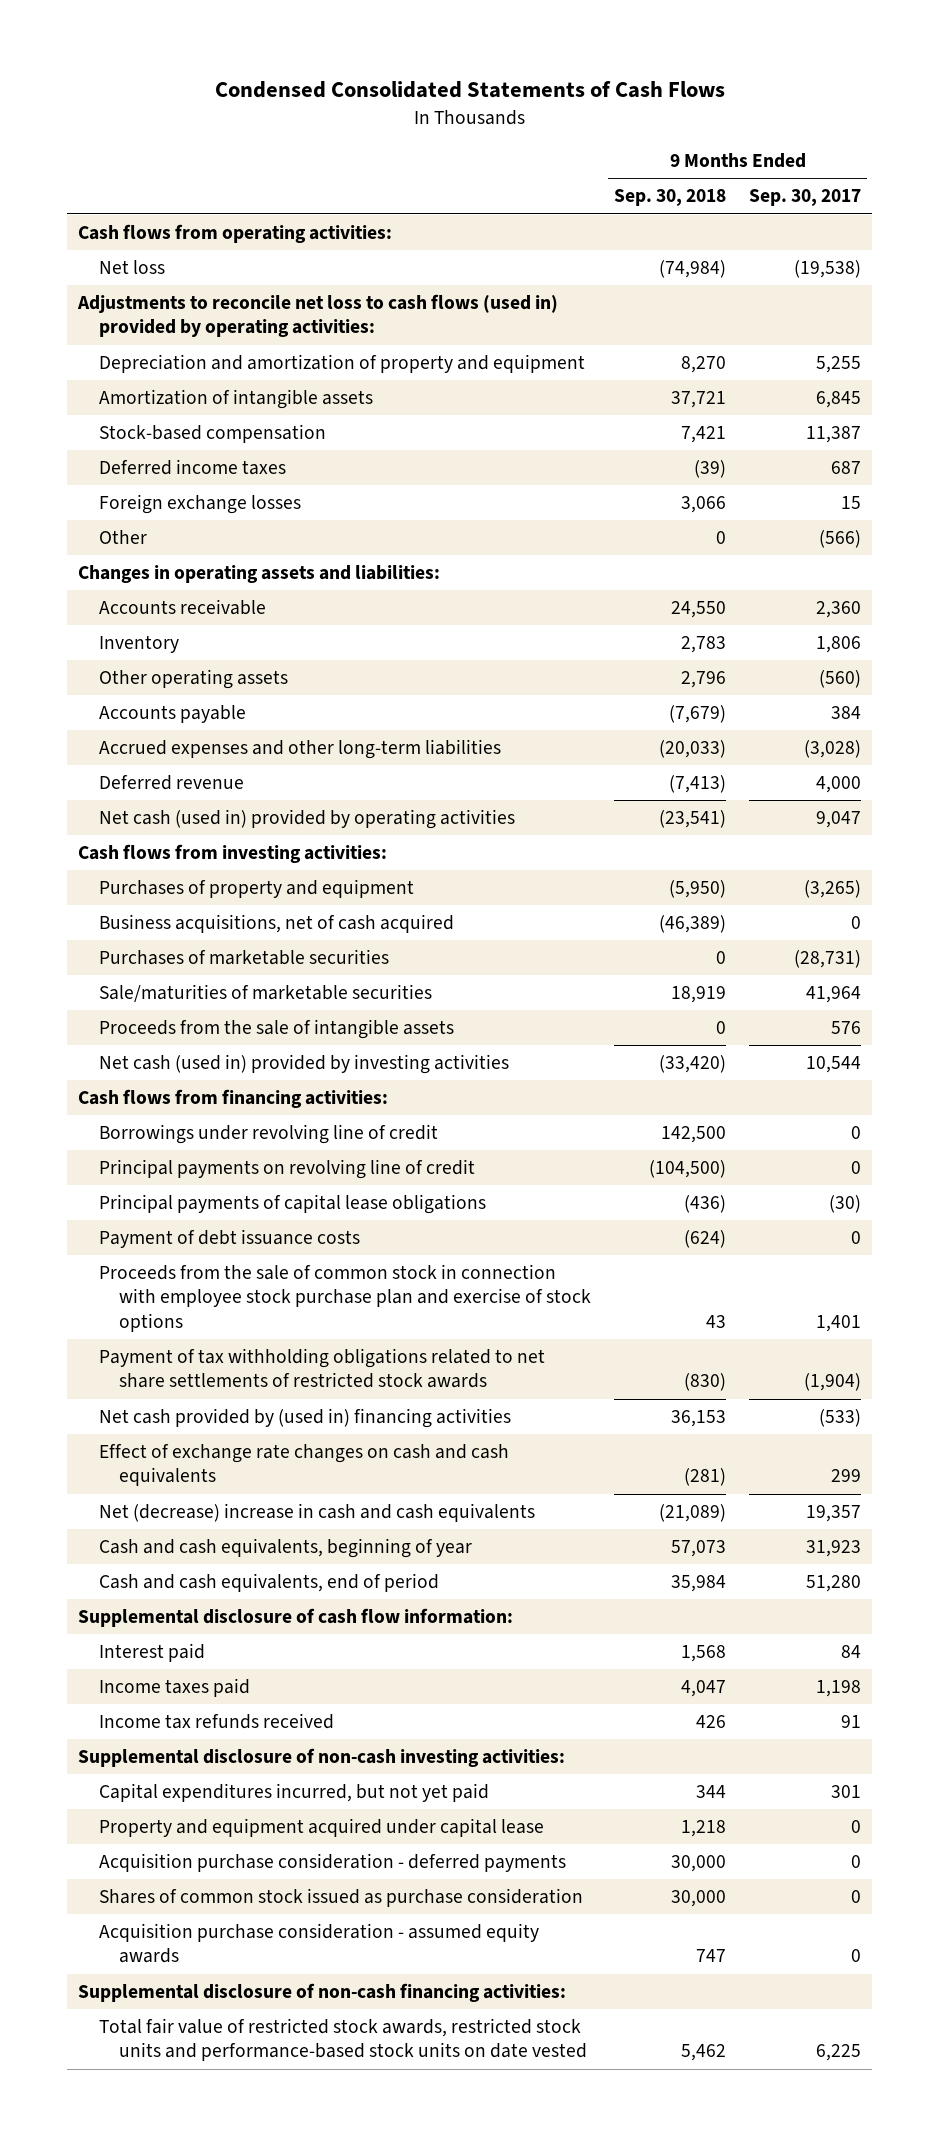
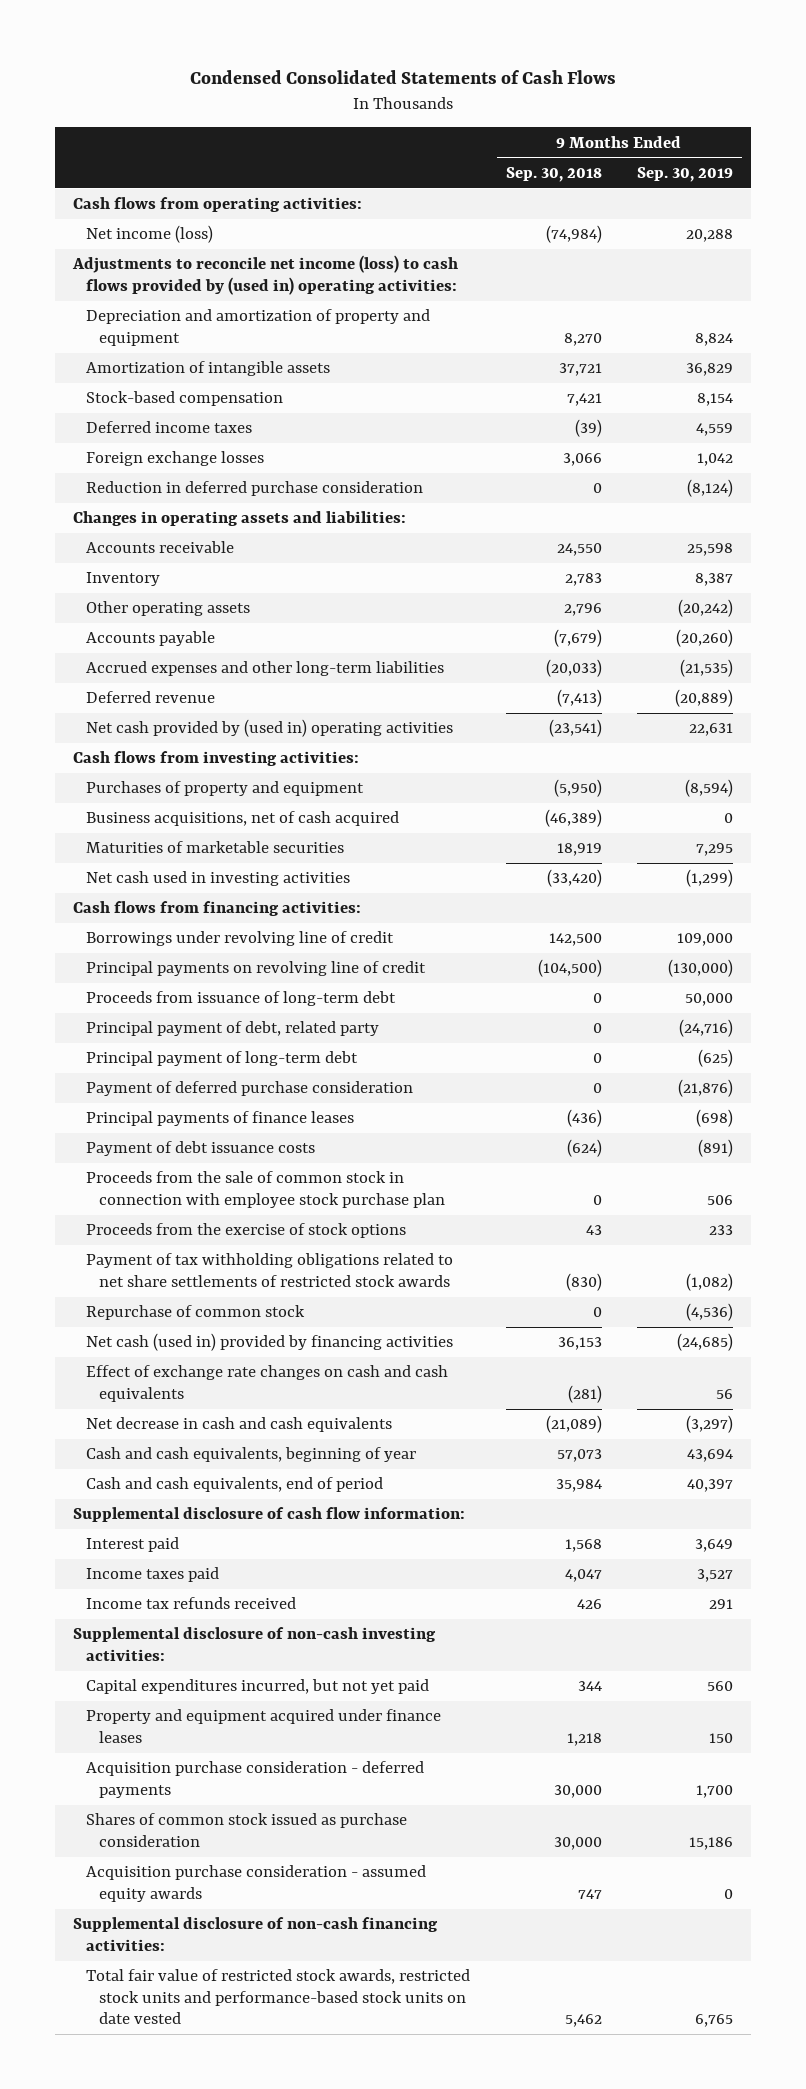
[748,189,861,207] Sep. 30, 2017 -> none
none -> [636,166,733,182] Sep. 30, 2019
[98,260,165,275] Net loss -> [86,225,214,244] Net income (loss)
[77,294,559,338] Adjustments to reconcile net loss to cash flows (used in) provided by operating activities: -> [72,255,459,295] Adjustments to reconcile net income (loss) to cash flows provided by (used in) operating activities:
[98,530,147,545] Other -> none
none -> [86,481,424,497] Reduction in deferred purchase consideration
[98,809,515,830] Net cash (used in) provided by operating activities -> [86,719,454,738] Net cash provided by (used in) operating activities
[98,949,389,966] Purchases of marketable securities -> none
[98,1019,454,1040] Proceeds from the sale of intangible assets -> none
[98,984,432,1003] Sale/maturities of marketable securities -> [86,841,345,854] Maturities of marketable securities
[98,1054,509,1075] Net cash (used in) provided by investing activities -> [86,871,351,887] Net cash used in investing activities
none -> [86,991,397,1007] Proceeds from issuance of long-term debt
none -> [86,1021,380,1037] Principal payment of debt, related party
none -> [86,1051,359,1067] Principal payment of long-term debt
none -> [86,1081,414,1097] Payment of deferred purchase consideration
[98,1194,486,1215] Principal payments of capital lease obligations -> [86,1111,355,1127] Principal payments of finance leases
none -> [86,1171,446,1208] Proceeds from the sale of common stock in connection with employee stock purchase plan
[98,1264,592,1332] Proceeds from the sale of common stock in connection with employee stock purchase plan and exercise of stock options -> [86,1223,407,1239] Proceeds from the exercise of stock options
none -> [86,1305,306,1321] Repurchase of common stock
[98,1408,511,1429] Net cash provided by (used in) financing activities -> [86,1333,454,1352] Net cash (used in) provided by financing activities
[98,1503,535,1523] Net (decrease) increase in cash and cash equivalents -> [86,1417,393,1433] Net decrease in cash and cash equivalents
[98,1818,544,1838] Property and equipment acquired under capital lease -> [86,1709,442,1743] Property and equipment acquired under finance leases

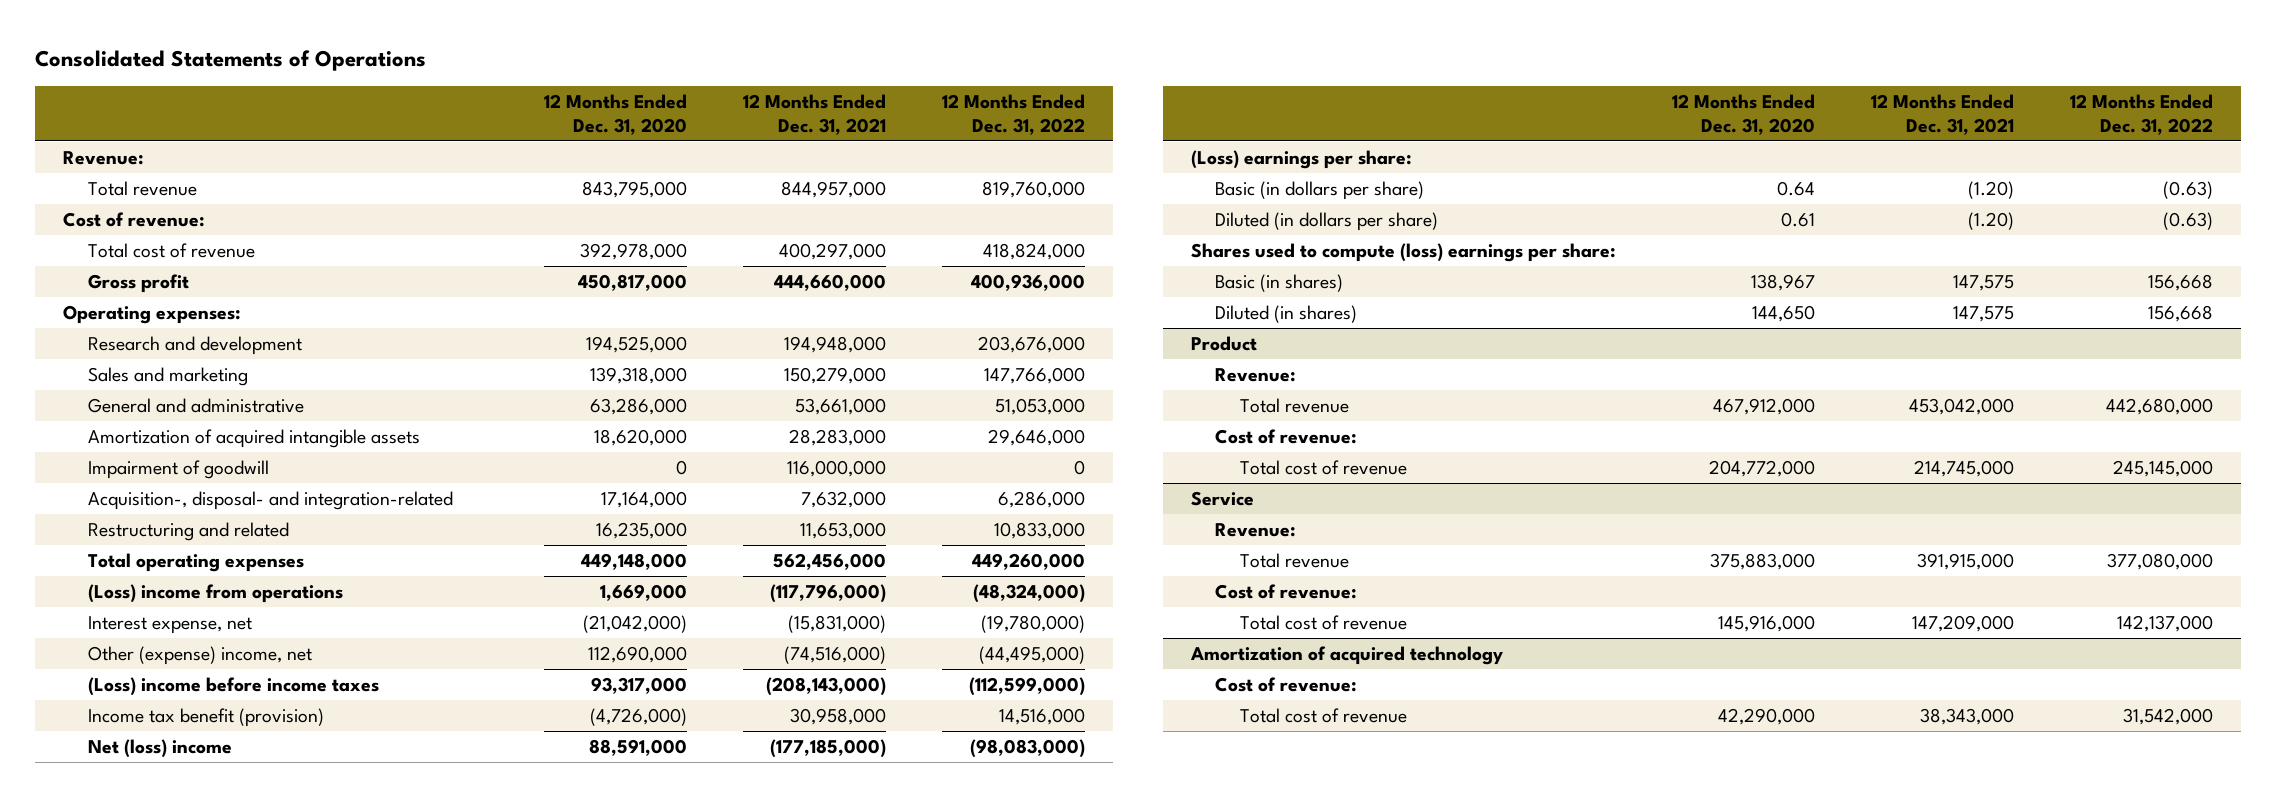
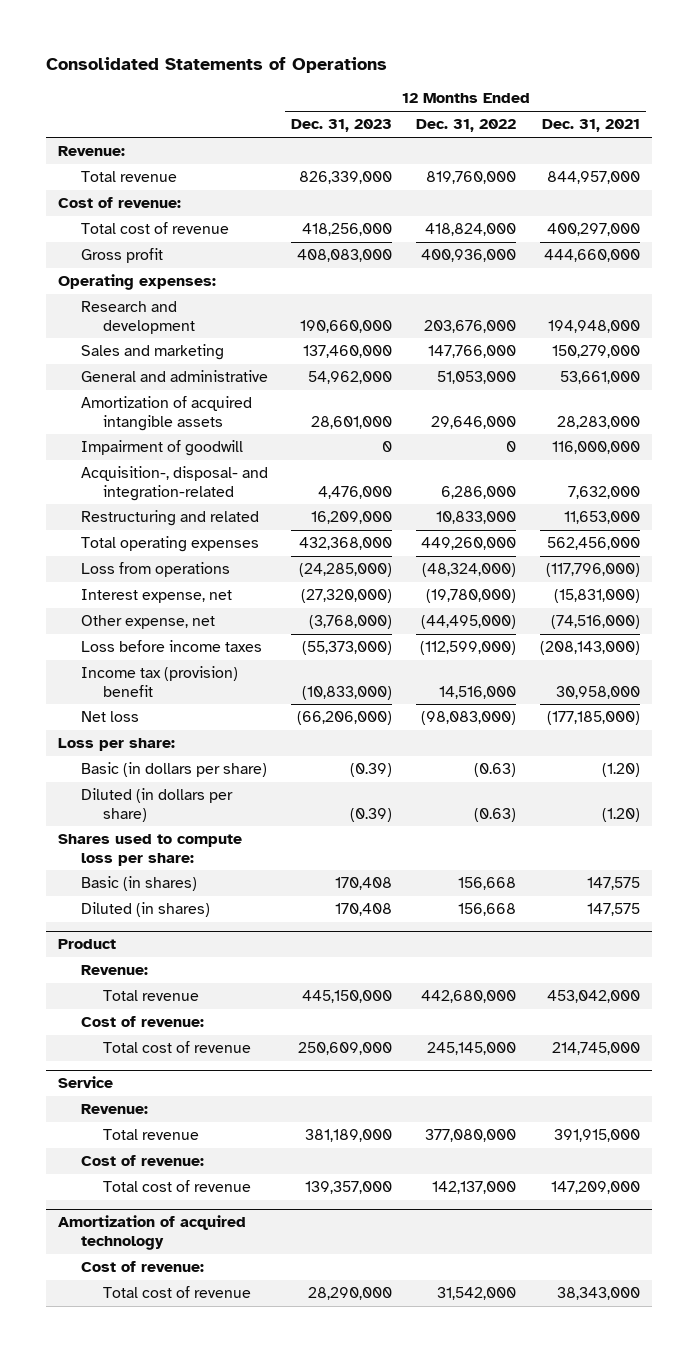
[544,93,688,135] 12 Months Ended Dec. 31, 2020 -> none
none -> [291,119,393,133] Dec. 31, 2023
[88,584,344,604] (Loss) income from operations -> [80,562,230,578] Loss from operations
[88,646,313,666] Other (expense) income, net -> [80,615,215,630] Other expense, net
[88,677,380,697] (Loss) income before income taxes -> [80,640,262,653] Loss before income taxes
[88,708,325,728] Income tax benefit (provision) -> [80,666,238,697] Income tax (provision) benefit
[88,739,233,759] Net (loss) income -> [80,711,139,723] Net loss
[1190,150,1412,170] (Loss) earnings per share: -> [57,738,175,752] Loss per share:
[1190,243,1616,263] Shares used to compute (loss) earnings per share: -> [57,834,242,866] Shares used to compute loss per share:

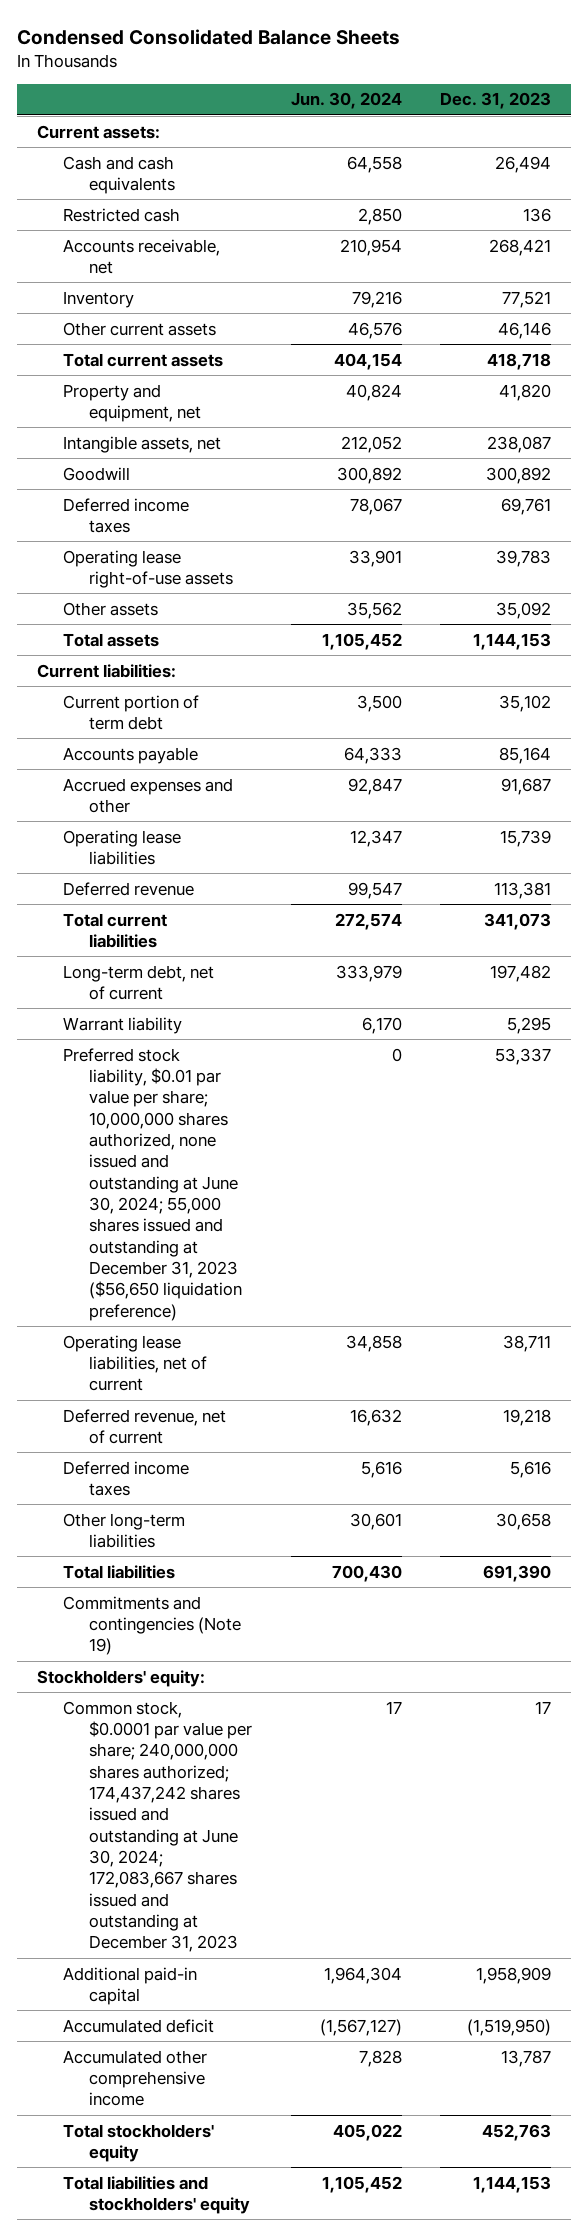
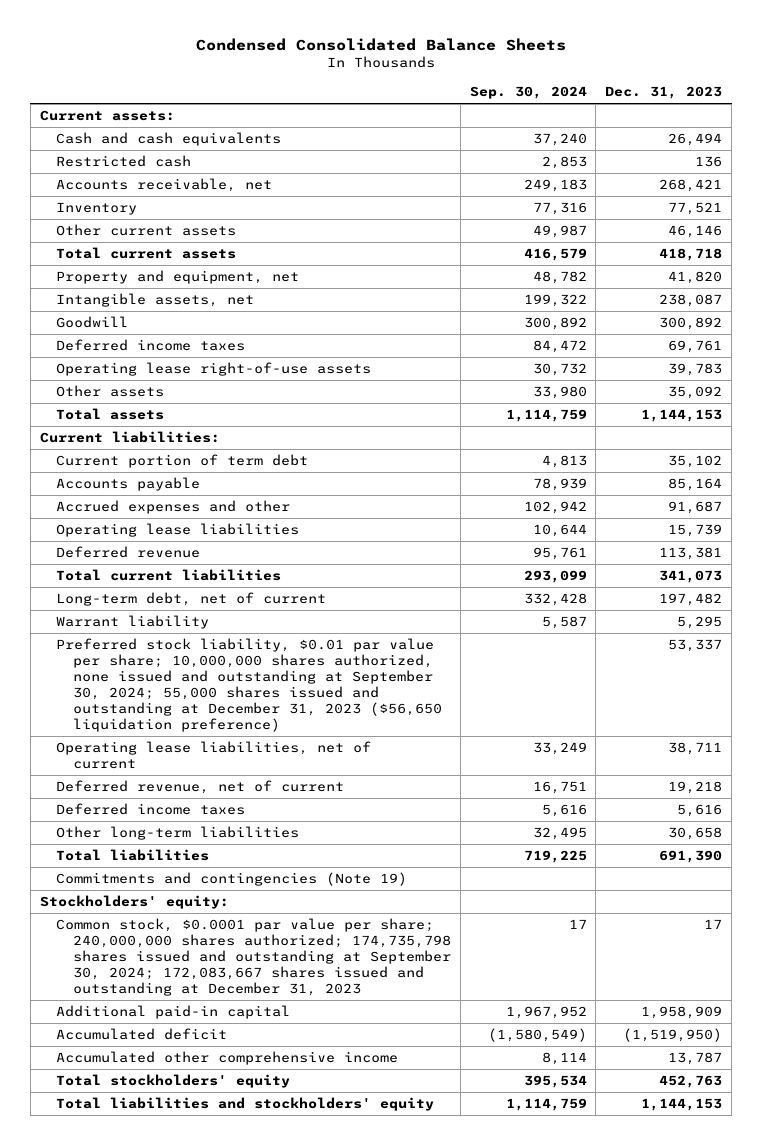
[290,92,402,110] Jun. 30, 2024 -> none
none -> [469,86,587,100] Sep. 30, 2024
[62,1047,243,1321] Preferred stock liability, $0.01 par value per share; 10,000,000 shares authorized, none issued and outstanding at June 30, 2024; 55,000 shares issued and outstanding at December 31, 2023 ($56,650 liquidation preference) -> [56,637,442,732] Preferred stock liability, $0.01 par value per share; 10,000,000 shares authorized, none issued and outstanding at September 30, 2024; 55,000 shares issued and outstanding at December 31, 2023 ($56,650 liquidation preference)
[62,1700,253,1953] Common stock, $0.0001 par value per share; 240,000,000 shares authorized; 174,437,242 shares issued and outstanding at June 30, 2024; 172,083,667 shares issued and outstanding at December 31, 2023 -> [56,917,451,996] Common stock, $0.0001 par value per share; 240,000,000 shares authorized; 174,735,798 shares issued and outstanding at September 30, 2024; 172,083,667 shares issued and outstanding at December 31, 2023

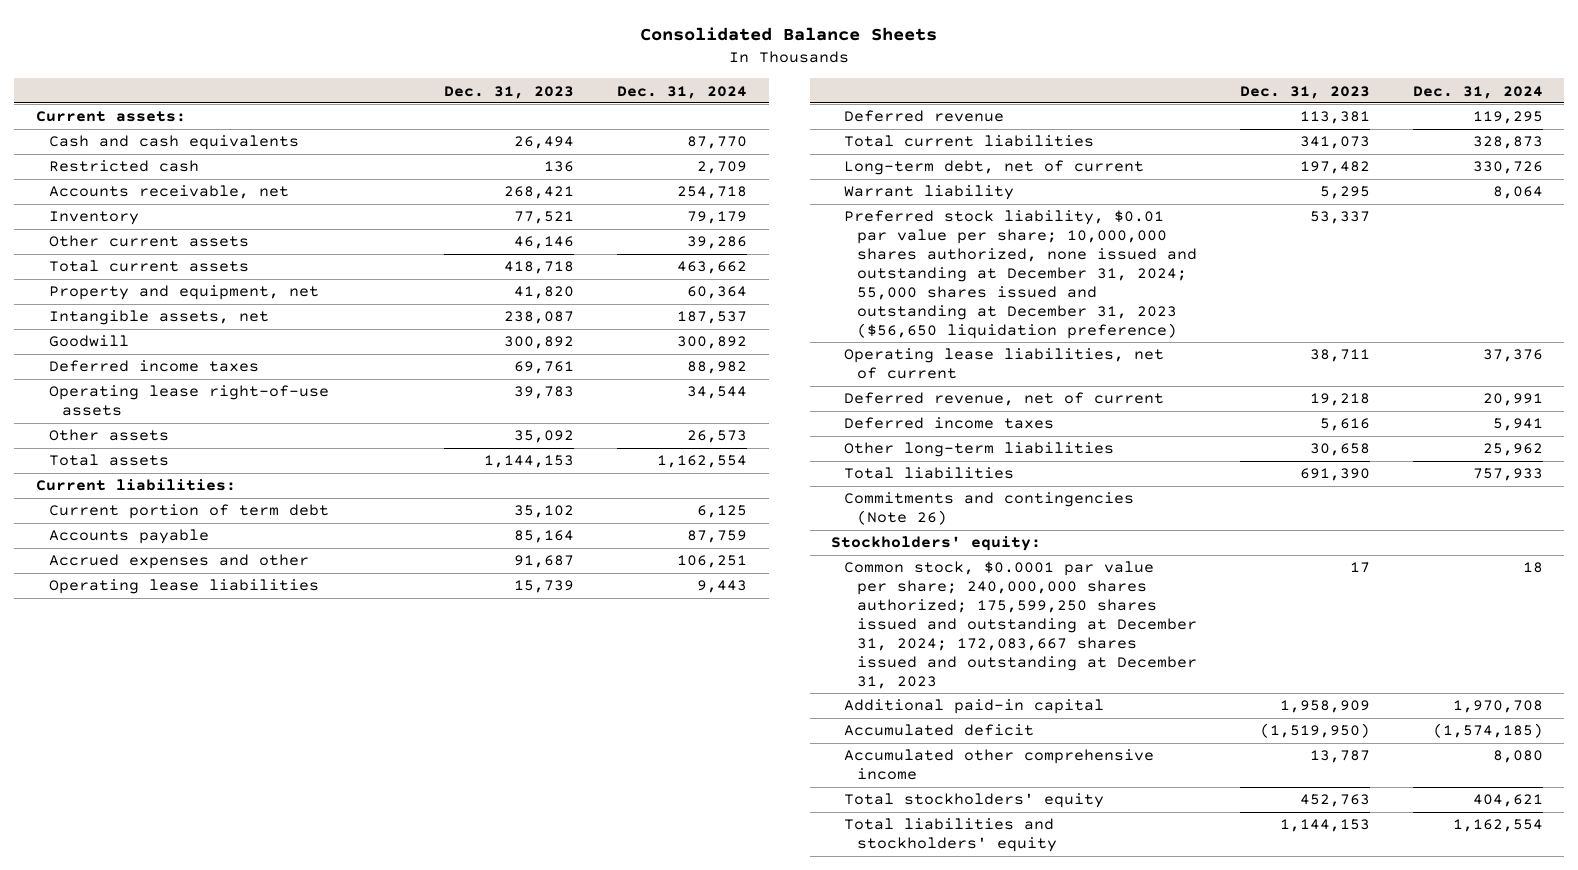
[196,38,567,52] Condensed Consolidated Balance Sheets -> [640,26,938,41] Consolidated Balance Sheets
[469,86,587,100] Sep. 30, 2024 -> none
none -> [617,85,748,99] Dec. 31, 2024
[56,637,442,732] Preferred stock liability, $0.01 par value per share; 10,000,000 shares authorized, none issued and outstanding at September 30, 2024; 55,000 shares issued and outstanding at December 31, 2023 ($56,650 liquidation preference) -> [844,210,1197,339] Preferred stock liability, $0.01 par value per share; 10,000,000 shares authorized, none issued and outstanding at December 31, 2024; 55,000 shares issued and outstanding at December 31, 2023 ($56,650 liquidation preference)
[56,871,408,886] Commitments and contingencies (Note 19) -> [844,492,1135,526] Commitments and contingencies (Note 26)
[56,917,451,996] Common stock, $0.0001 par value per share; 240,000,000 shares authorized; 174,735,798 shares issued and outstanding at September 30, 2024; 172,083,667 shares issued and outstanding at December 31, 2023 -> [844,561,1197,689] Common stock, $0.0001 par value per share; 240,000,000 shares authorized; 175,599,250 shares issued and outstanding at December 31, 2024; 172,083,667 shares issued and outstanding at December 31, 2023

